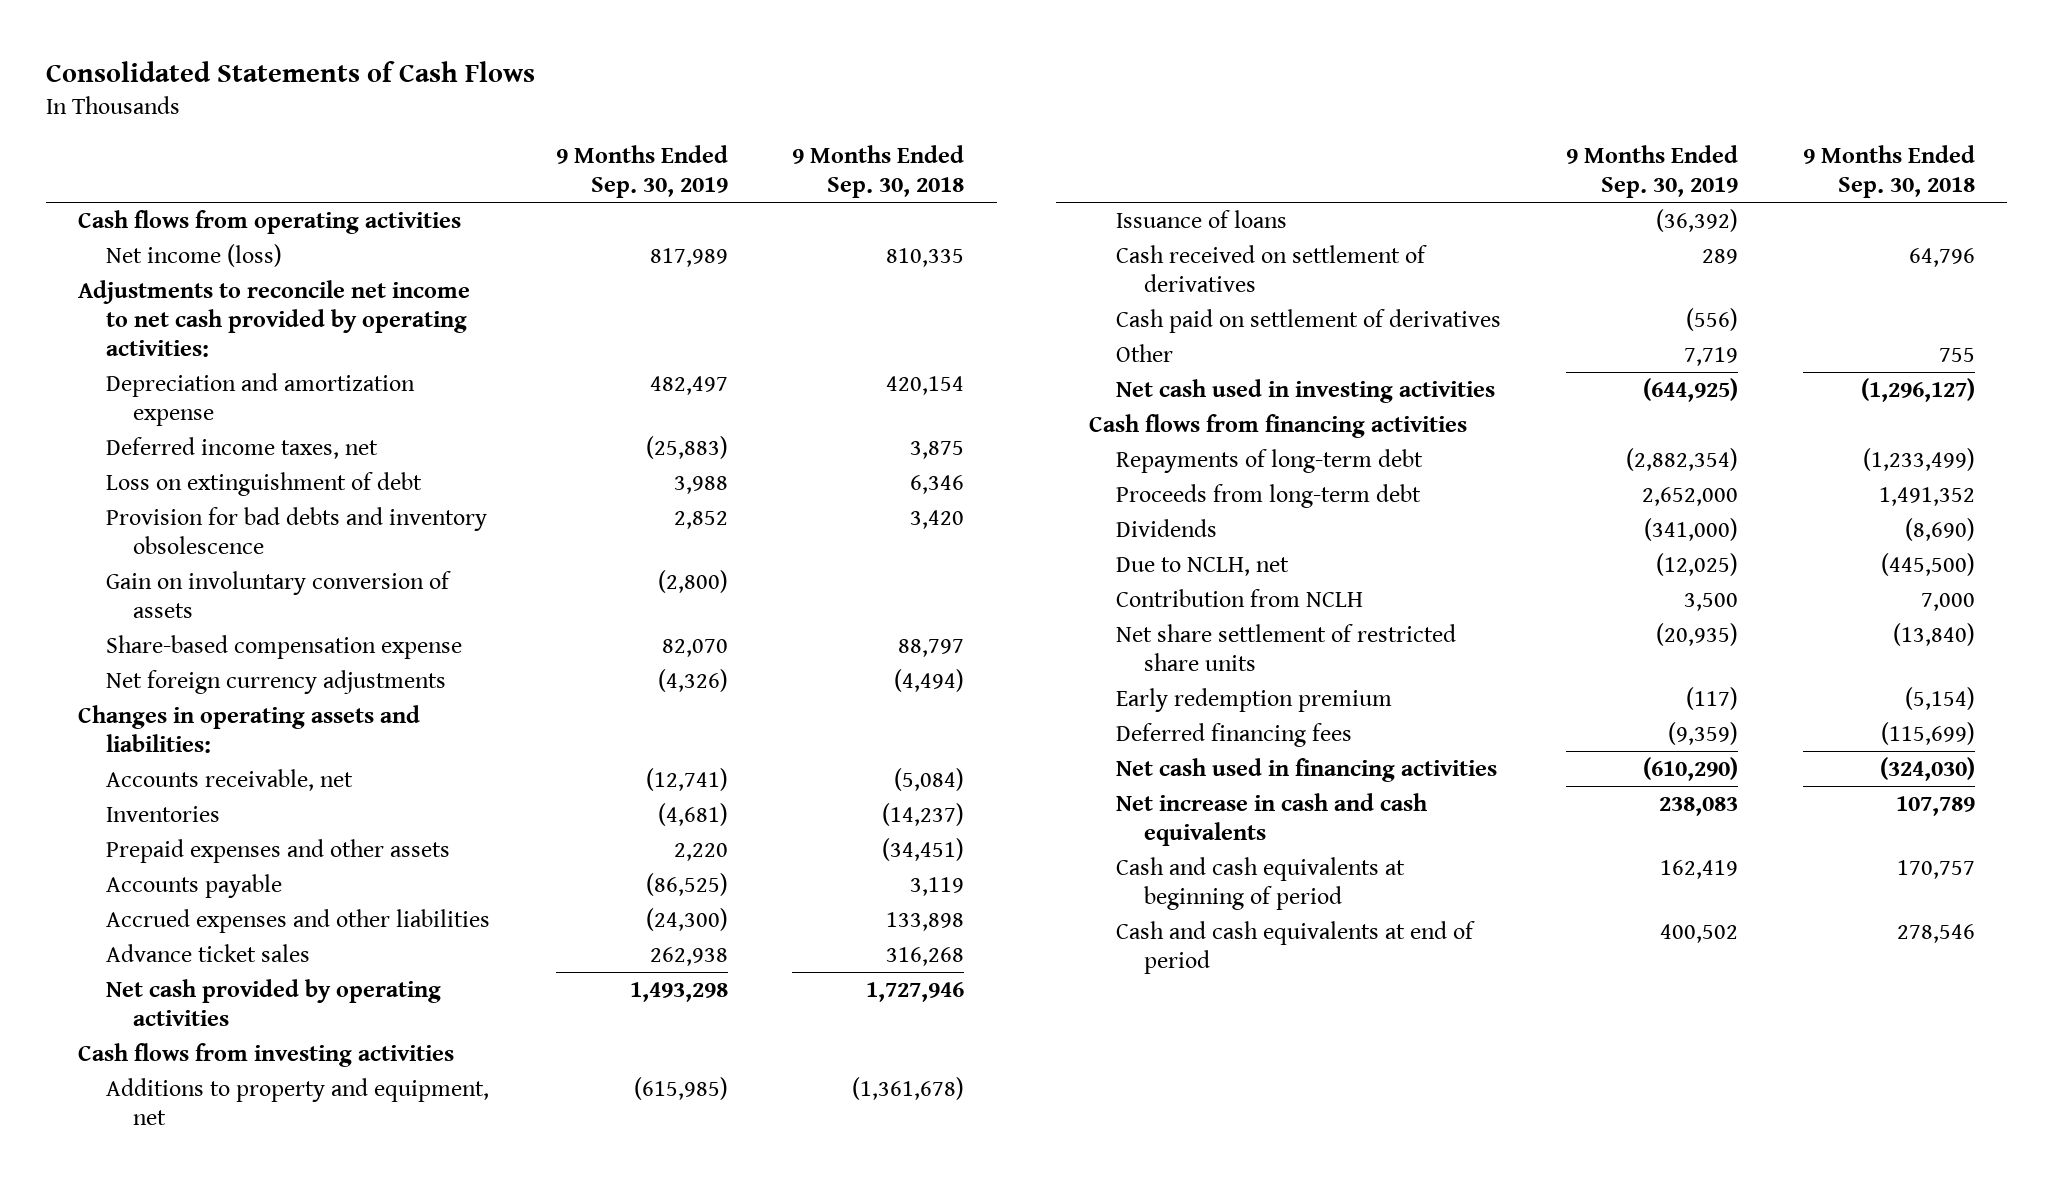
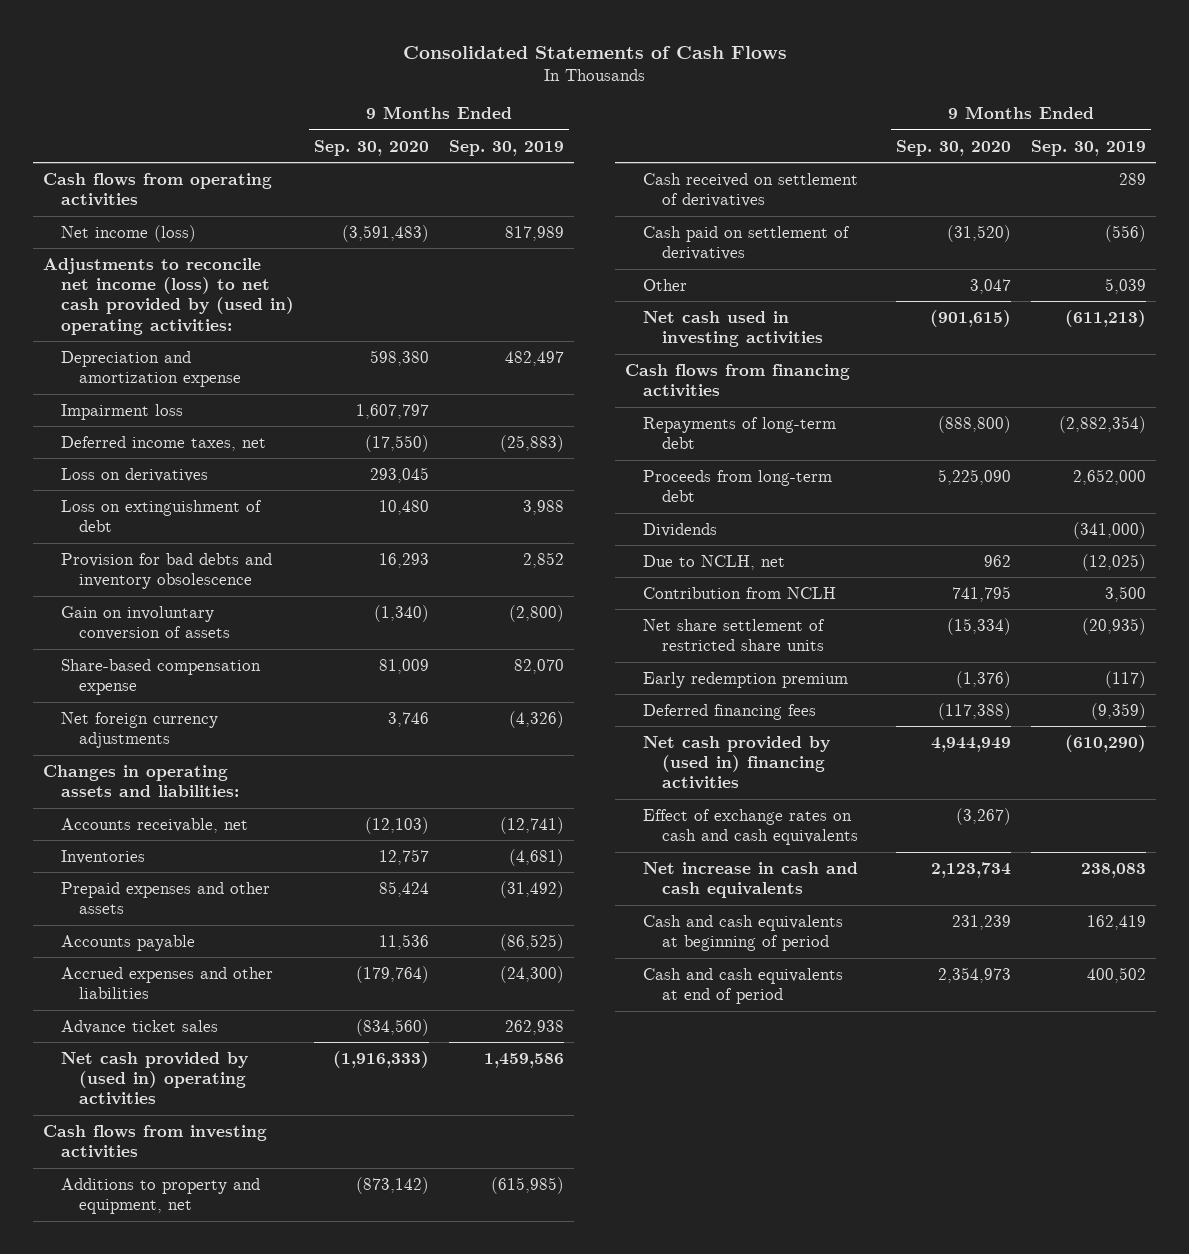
[792,145,965,199] 9 Months Ended Sep. 30, 2018 -> none
none -> [314,139,430,156] Sep. 30, 2020
[78,280,471,357] Adjustments to reconcile net income to net cash provided by operating activities: -> [42,257,295,335] Adjustments to reconcile net income (loss) to net cash provided by (used in) operating activities:
none -> [61,403,184,420] Impairment loss
none -> [61,467,209,482] Loss on derivatives
[673,843,728,862] 2,220 -> [499,880,564,898] (31,492)
[105,979,441,1026] Net cash provided by operating activities -> [61,1051,249,1106] Net cash provided by (used in) operating activities
[629,982,728,1003] 1,493,298 -> [483,1052,564,1068] 1,459,586
[1116,210,1288,229] Issuance of loans -> none
[1684,347,1739,367] 7,719 -> [1105,277,1147,294] 5,039
[1643,378,1739,403] (644,925) -> [1065,309,1147,327] (611,213)
[1116,758,1498,783] Net cash used in financing activities -> [643,735,831,790] Net cash provided by (used in) financing activities
none -> [643,808,858,846] Effect of exchange rates on cash and cash equivalents

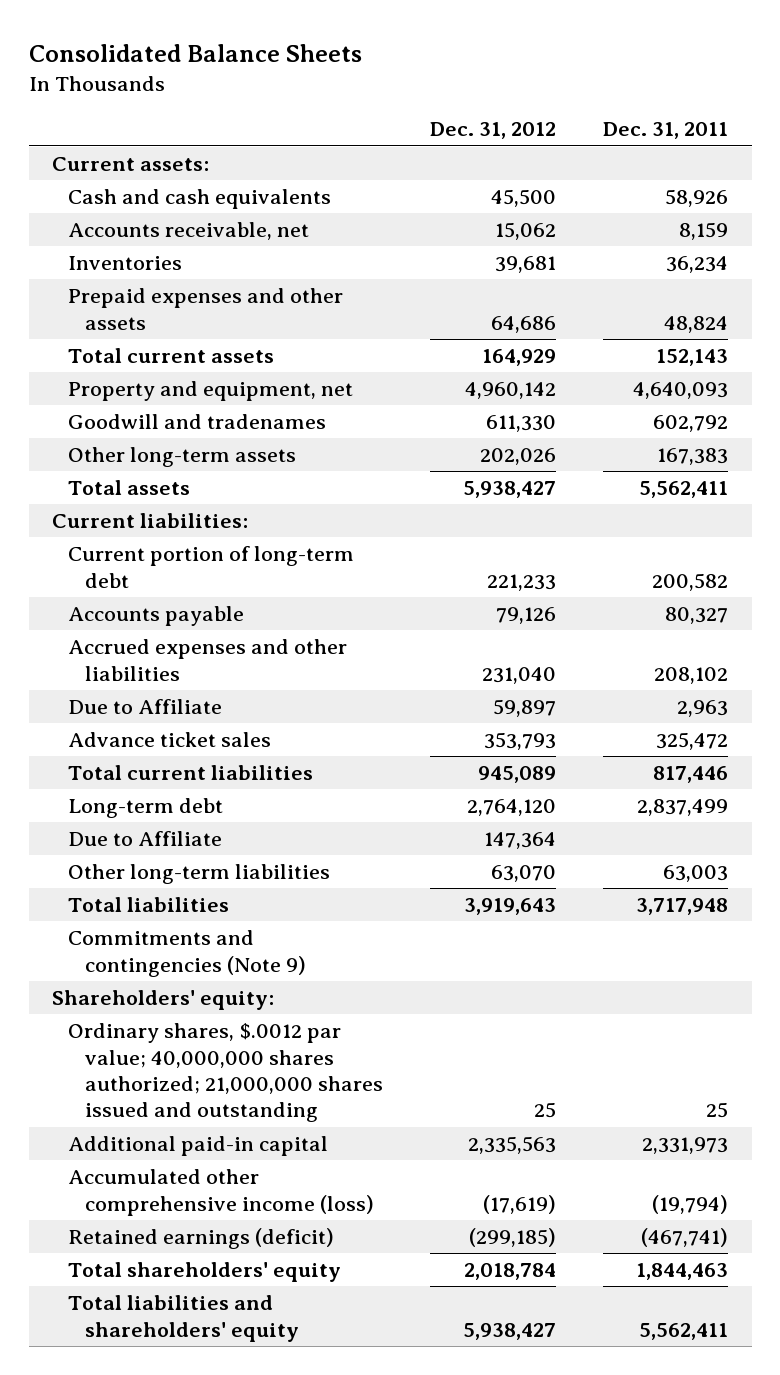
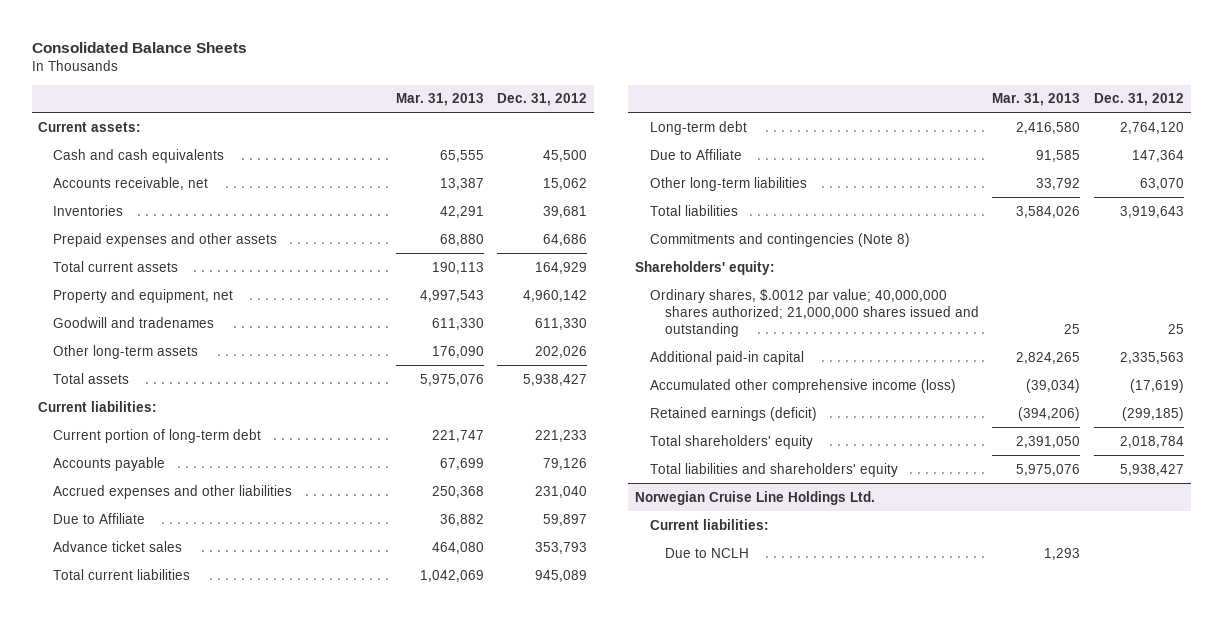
[603,122,729,140] Dec. 31, 2011 -> none
none -> [395,93,484,107] Mar. 31, 2013
[68,930,306,977] Commitments and contingencies (Note 9) -> [649,232,910,247] Commitments and contingencies (Note 8)
none -> [634,490,875,505] Norwegian Cruise Line Holdings Ltd.
none -> [649,518,769,530] Current liabilities:
none -> [664,547,749,558] Due to NCLH

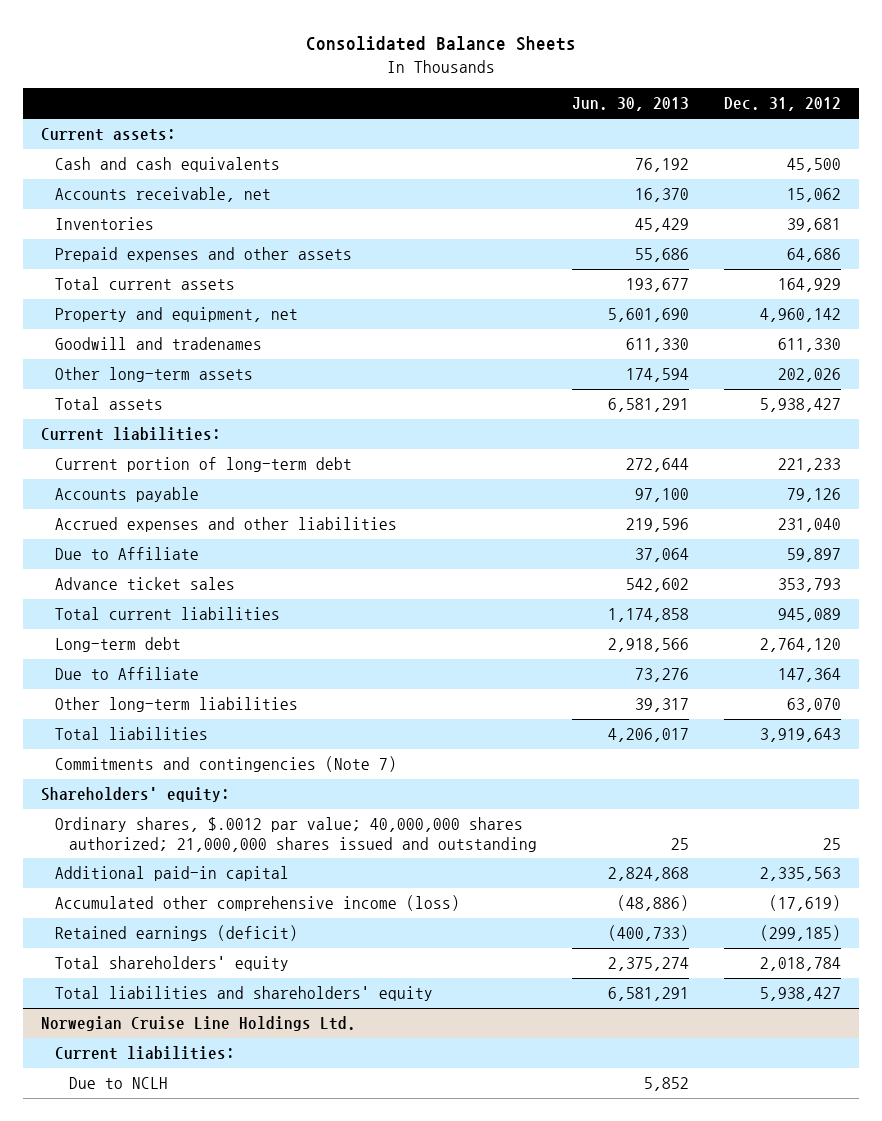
[395,93,484,107] Mar. 31, 2013 -> none
none -> [571,97,689,112] Jun. 30, 2013
[649,232,910,247] Commitments and contingencies (Note 8) -> [54,756,397,773] Commitments and contingencies (Note 7)

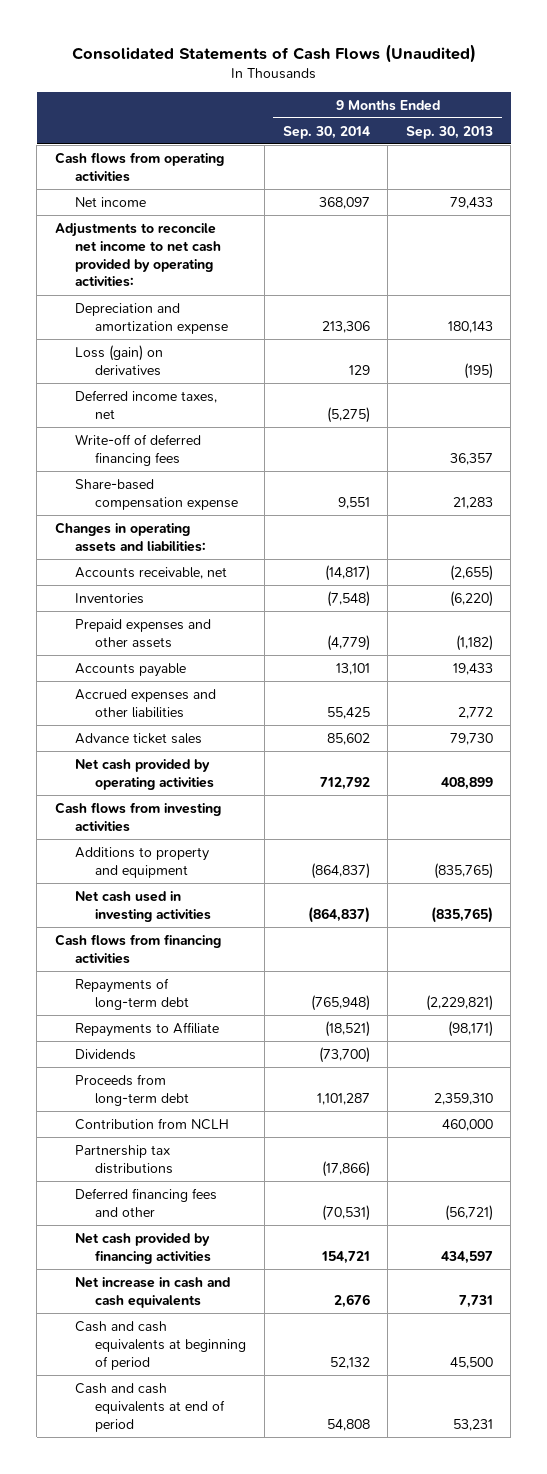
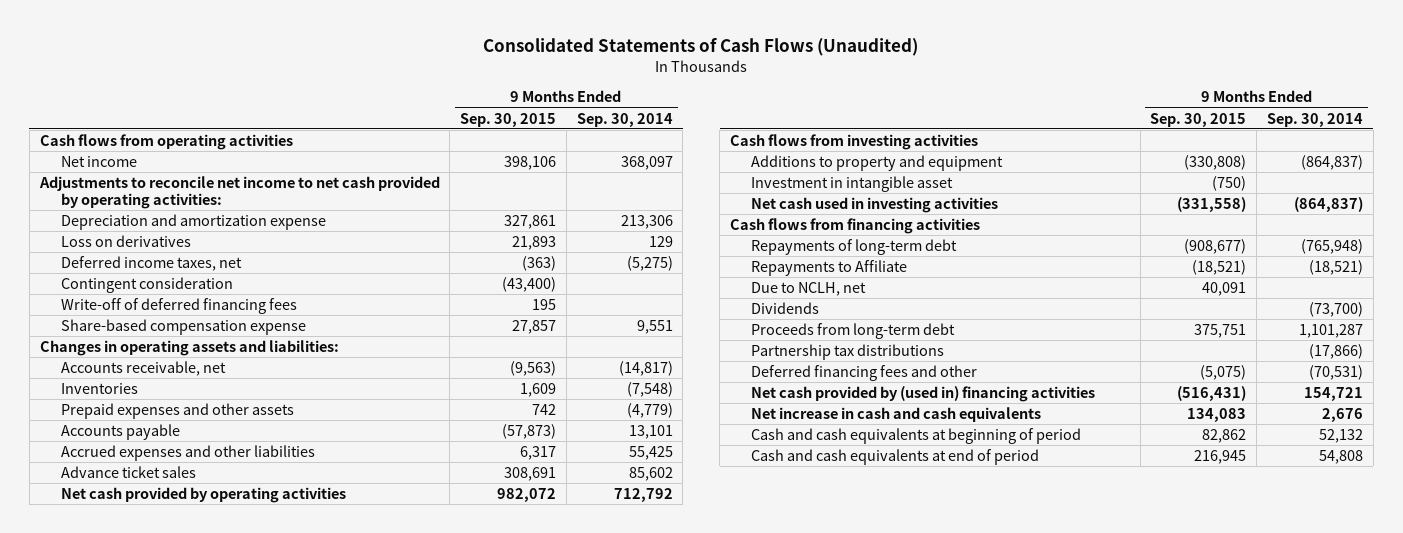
[405,125,493,139] Sep. 30, 2013 -> none
none -> [460,112,557,127] Sep. 30, 2015
[75,344,164,376] Loss (gain) on derivatives -> [61,234,192,247] Loss on derivatives
none -> [61,276,234,293] Contingent consideration
none -> [751,175,954,192] Investment in intangible asset
none -> [751,281,867,296] Due to NCLH, net
[75,1117,230,1130] Contribution from NCLH -> none
[75,1232,212,1264] Net cash provided by financing activities -> [751,385,1096,402] Net cash provided by (used in) financing activities

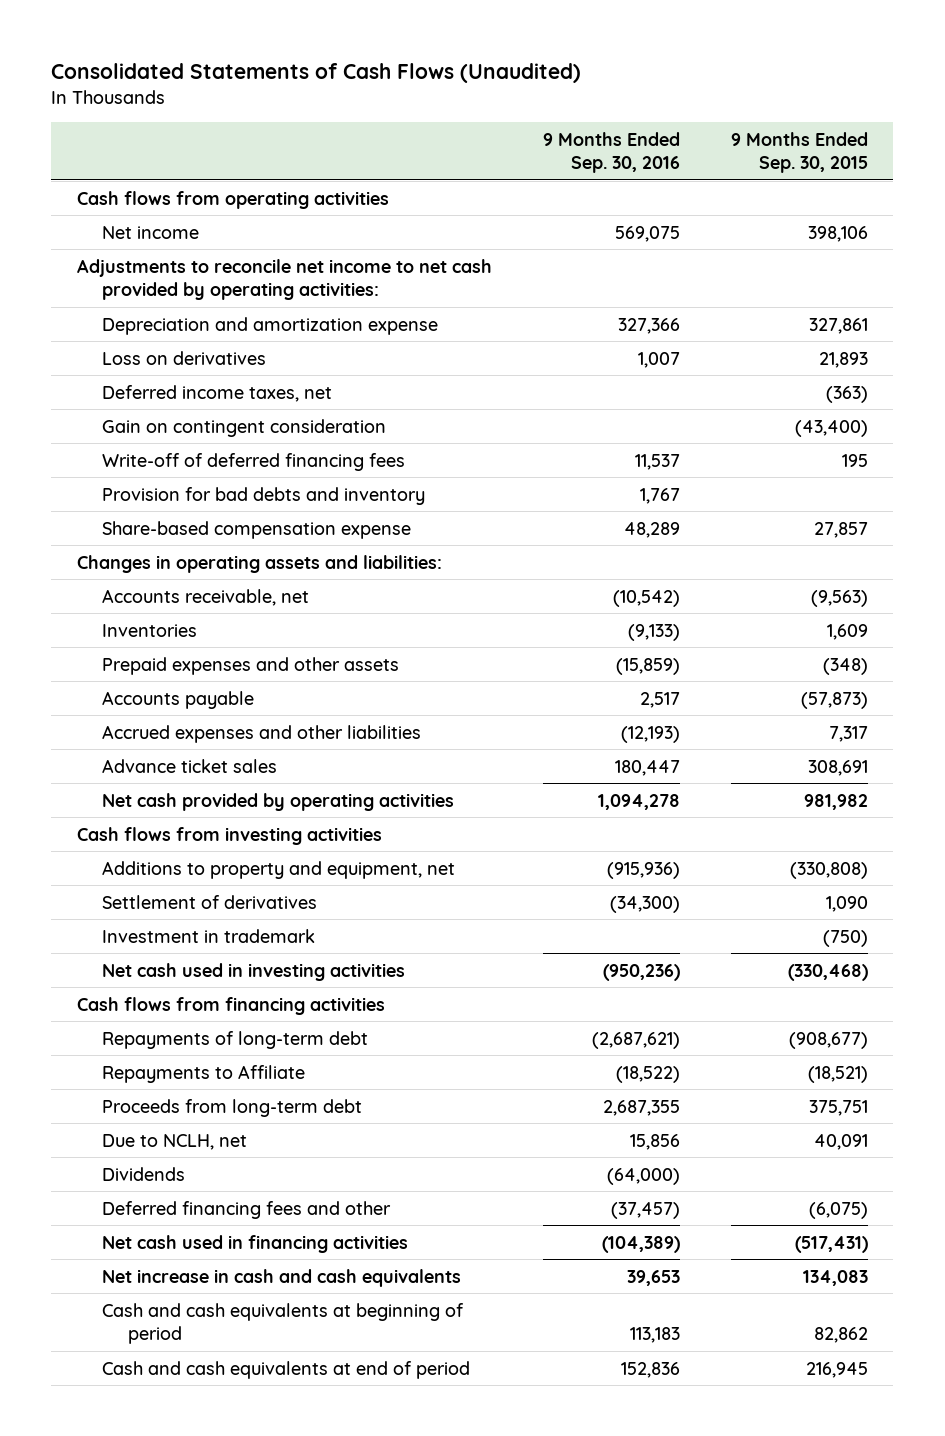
[576,112,673,127] Sep. 30, 2014 -> none
none -> [542,131,680,174] 9 Months Ended Sep. 30, 2016
[61,276,234,293] Contingent consideration -> [102,418,387,437] Gain on contingent consideration
none -> [102,486,426,505] Provision for bad debts and inventory
[532,403,557,415] 742 -> [822,657,868,675] (348)
[520,445,557,460] 6,317 -> [828,725,868,742] 7,317
[497,487,557,502] 982,072 -> [803,793,868,810] 981,982
[751,154,1004,171] Additions to property and equipment -> [102,860,456,879] Additions to property and equipment, net
none -> [102,894,318,909] Settlement of derivatives
[751,175,954,192] Investment in intangible asset -> [102,928,316,943] Investment in trademark
[1177,196,1247,212] (331,558) -> [787,963,868,981] (330,468)
[751,322,956,339] Proceeds from long-term debt -> [102,1098,363,1117] Proceeds from long-term debt
[751,343,945,360] Partnership tax distributions -> none
[1200,364,1247,380] (5,075) -> [808,1201,868,1219] (6,075)
[751,385,1096,402] Net cash provided by (used in) financing activities -> [102,1234,409,1253] Net cash used in financing activities
[1177,385,1247,401] (516,431) -> [794,1235,868,1253] (517,431)

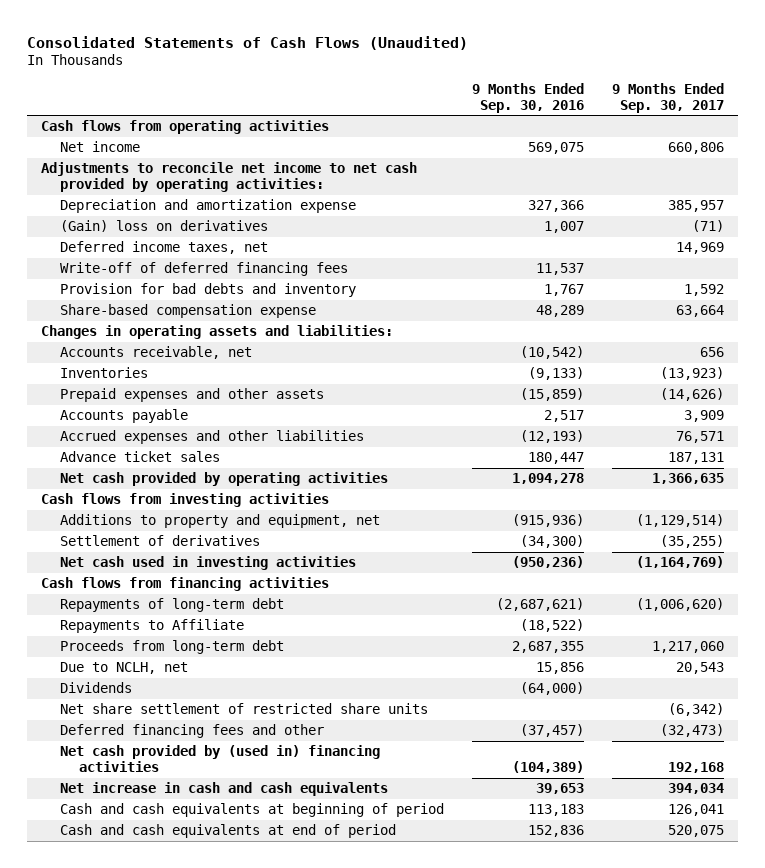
[730,131,868,174] 9 Months Ended Sep. 30, 2015 -> none
none -> [612,82,725,113] 9 Months Ended Sep. 30, 2017
[102,350,267,365] Loss on derivatives -> [60,220,269,233] (Gain) loss on derivatives
[102,418,387,437] Gain on contingent consideration -> none
[102,928,316,943] Investment in trademark -> none
none -> [60,703,429,715] Net share settlement of restricted share units
[102,1234,409,1253] Net cash used in financing activities -> [60,745,381,772] Net cash provided by (used in) financing activities

